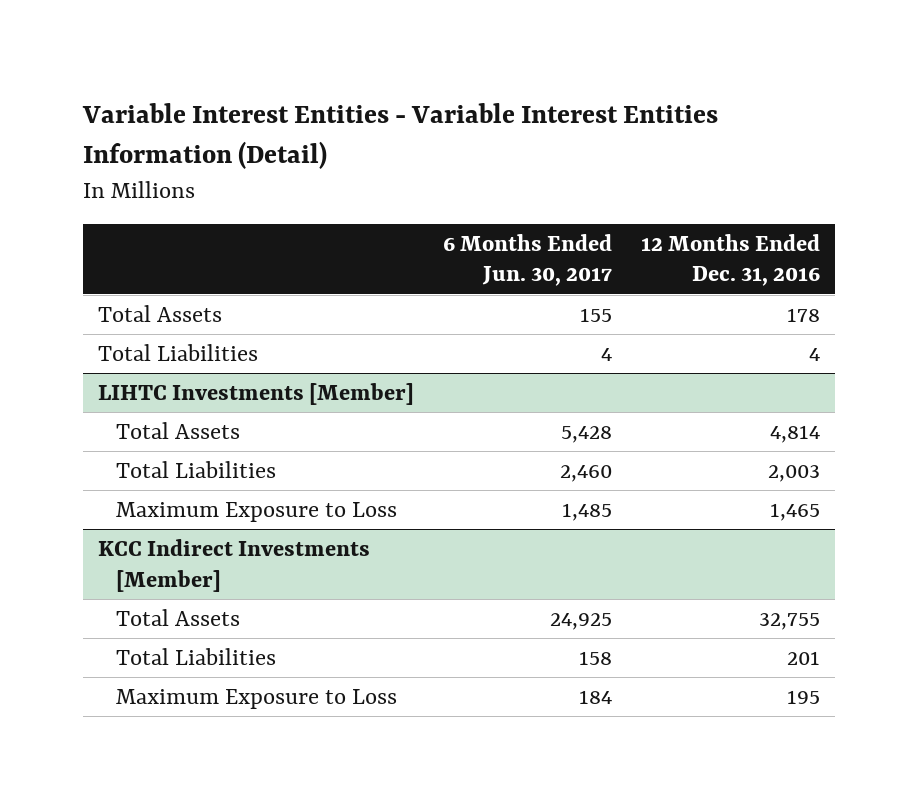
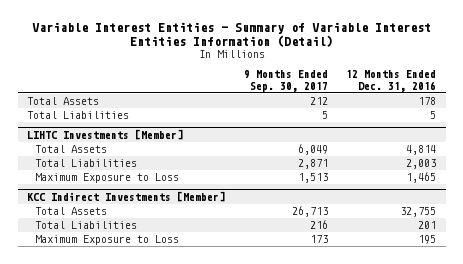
[82,103,719,170] Variable Interest Entities - Variable Interest Entities Information (Detail) -> [31,21,431,47] Variable Interest Entities - Summary of Variable Interest Entities Information (Detail)
[443,233,613,287] 6 Months Ended Jun. 30, 2017 -> none
none -> [243,70,328,92] 9 Months Ended Sep. 30, 2017
[809,348,821,362] 4 -> [430,111,437,120] 5

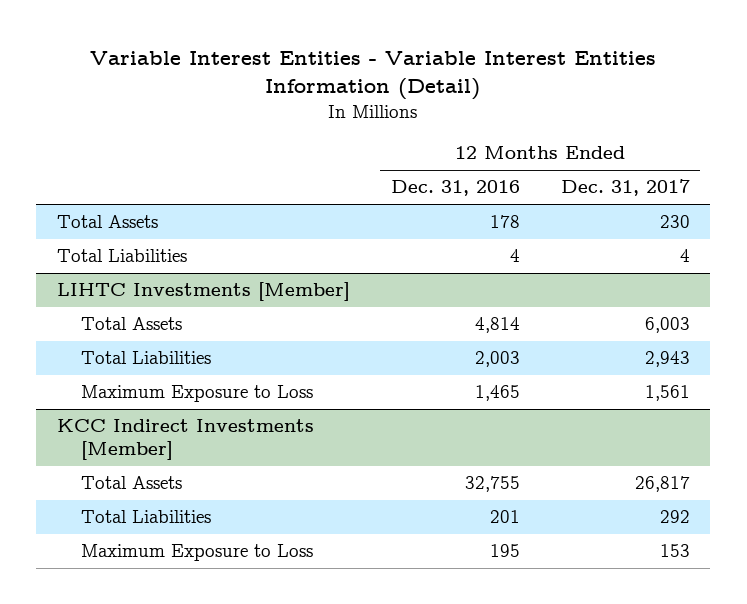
[31,21,431,47] Variable Interest Entities - Summary of Variable Interest Entities Information (Detail) -> [90,50,657,101] Variable Interest Entities - Variable Interest Entities Information (Detail)
[243,70,328,92] 9 Months Ended Sep. 30, 2017 -> none
none -> [560,179,690,197] Dec. 31, 2017
[430,111,437,120] 5 -> [509,249,520,263] 4

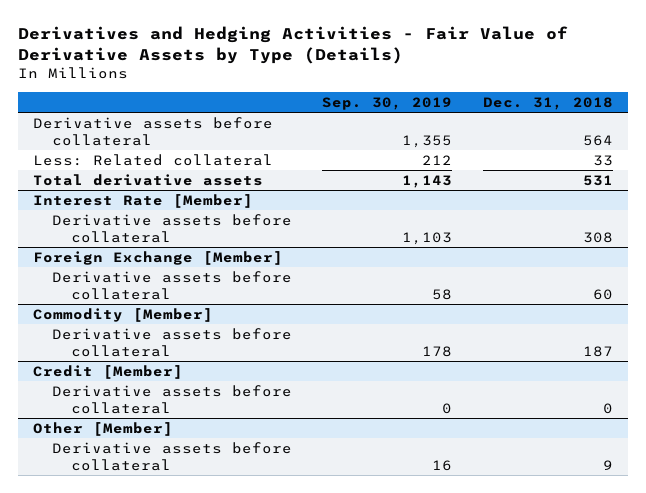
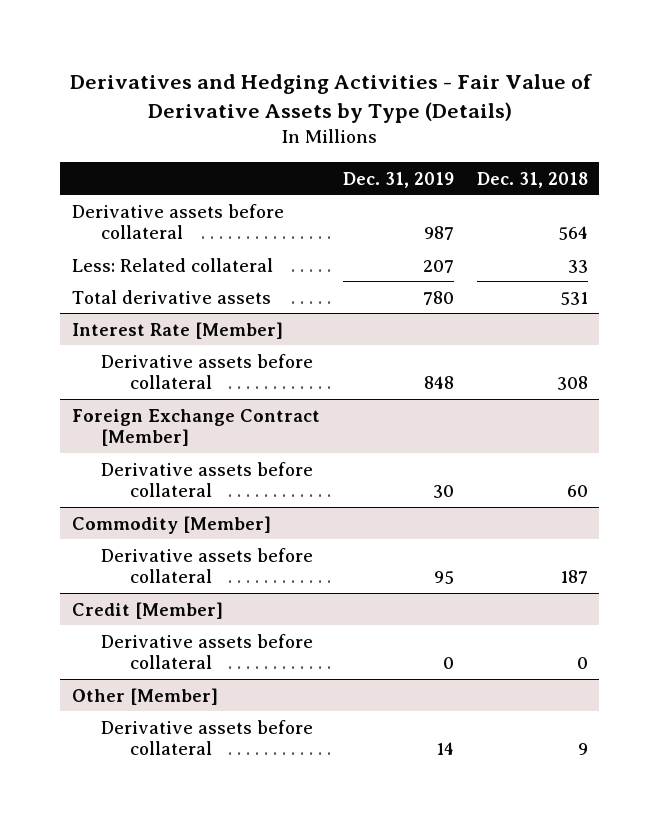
[322,96,453,110] Sep. 30, 2019 -> none
none -> [342,171,454,188] Dec. 31, 2019
[33,250,284,265] Foreign Exchange [Member] -> [71,408,320,447] Foreign Exchange Contract [Member]

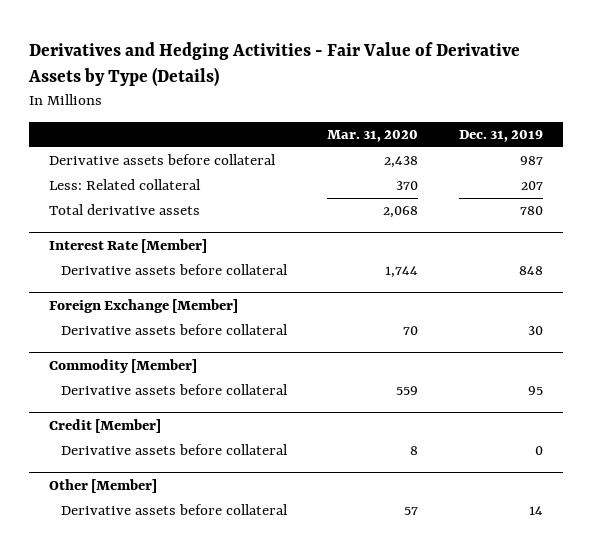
[476,171,588,188] Dec. 31, 2018 -> none
none -> [327,130,419,143] Mar. 31, 2020
[71,408,320,447] Foreign Exchange Contract [Member] -> [49,299,239,314] Foreign Exchange [Member]

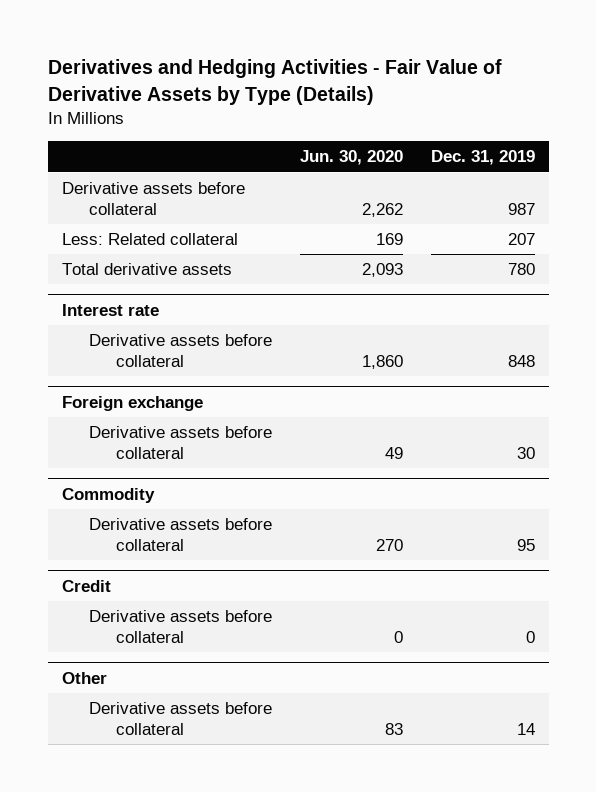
[327,130,419,143] Mar. 31, 2020 -> none
none -> [299,150,403,166] Jun. 30, 2020
[49,239,208,254] Interest Rate [Member] -> [61,303,159,316] Interest rate
[49,299,239,314] Foreign Exchange [Member] -> [61,395,203,411] Foreign exchange
[49,359,198,374] Commodity [Member] -> [61,487,155,503] Commodity
[49,419,162,434] Credit [Member] -> [61,579,111,592] Credit
[49,479,158,494] Other [Member] -> [61,671,107,684] Other

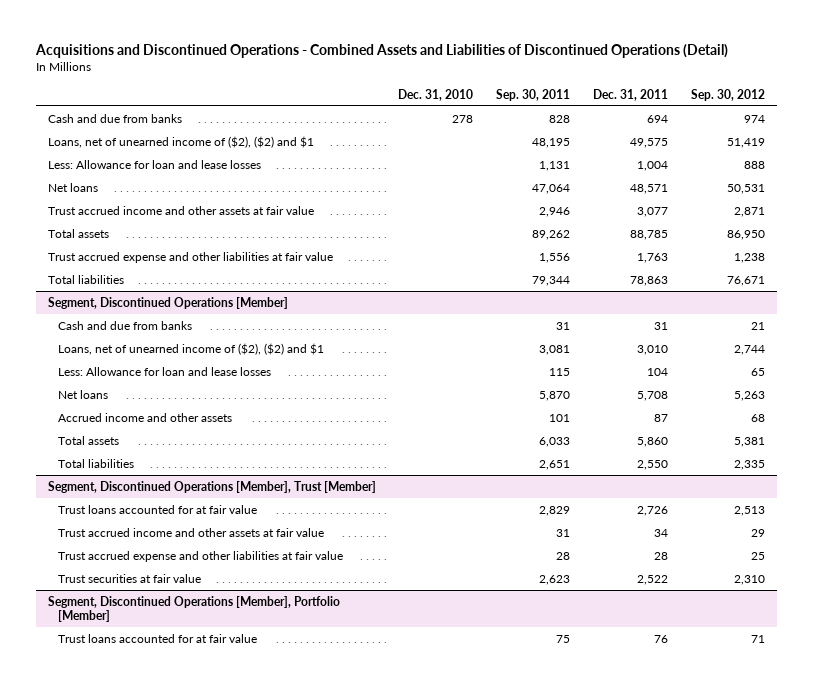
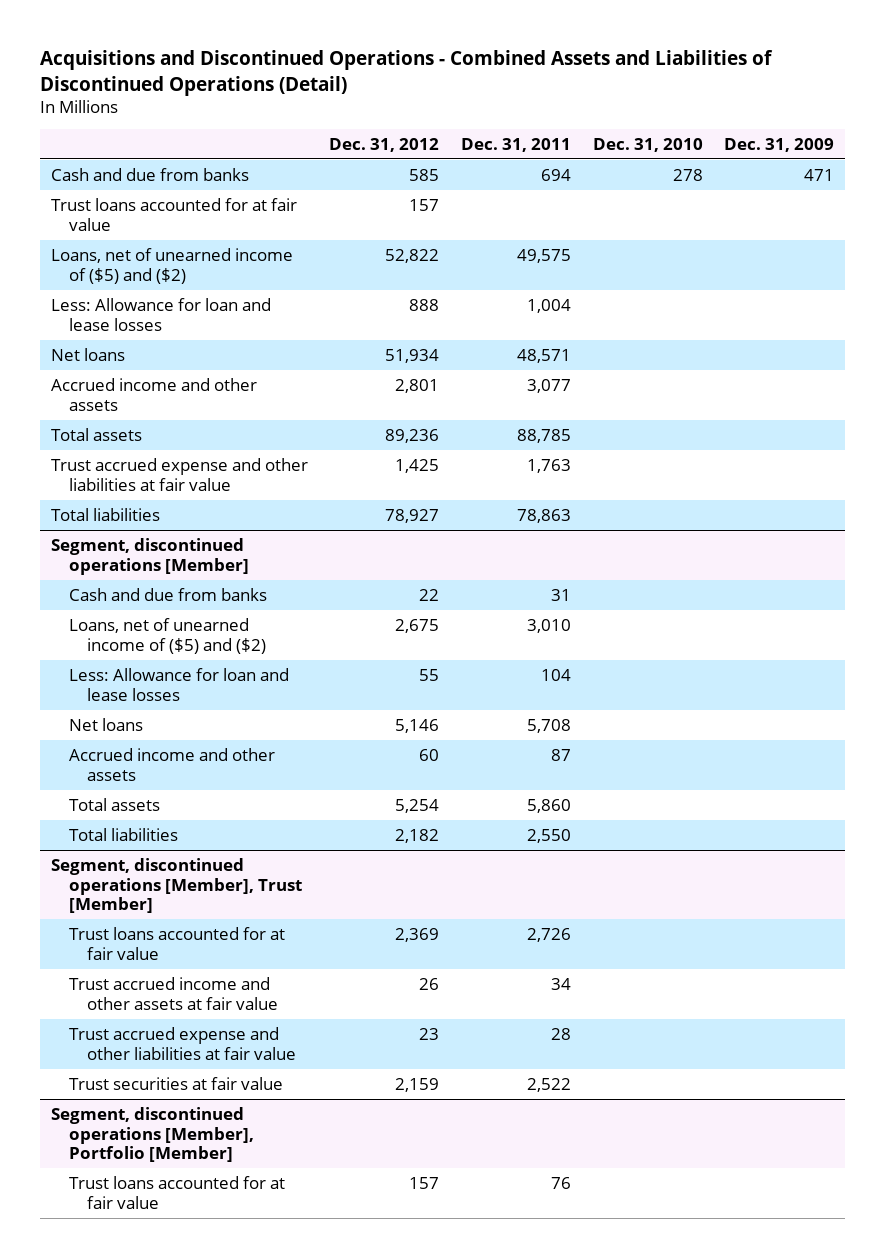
[496,88,571,101] Sep. 30, 2011 -> none
[691,88,766,101] Sep. 30, 2012 -> none
none -> [329,137,440,152] Dec. 31, 2012
none -> [724,137,835,152] Dec. 31, 2009
none -> [50,197,297,231] Trust loans accounted for at fair value
[47,135,314,148] Loans, net of unearned income of ($2), ($2) and $1 -> [50,247,293,284] Loans, net of unearned income of ($5) and ($2)
[47,205,314,215] Trust accrued income and other assets at fair value -> [50,377,257,411] Accrued income and other assets
[47,296,288,309] Segment, Discontinued Operations [Member] -> [50,537,249,575] Segment, discontinued operations [Member]
[58,342,325,355] Loans, net of unearned income of ($2), ($2) and $1 -> [68,617,266,654] Loans, net of unearned income of ($5) and ($2)
[47,480,376,493] Segment, Discontinued Operations [Member], Trust [Member] -> [50,857,302,914] Segment, discontinued operations [Member], Trust [Member]
[47,595,340,622] Segment, Discontinued Operations [Member], Portfolio [Member] -> [50,1106,254,1163] Segment, discontinued operations [Member], Portfolio [Member]

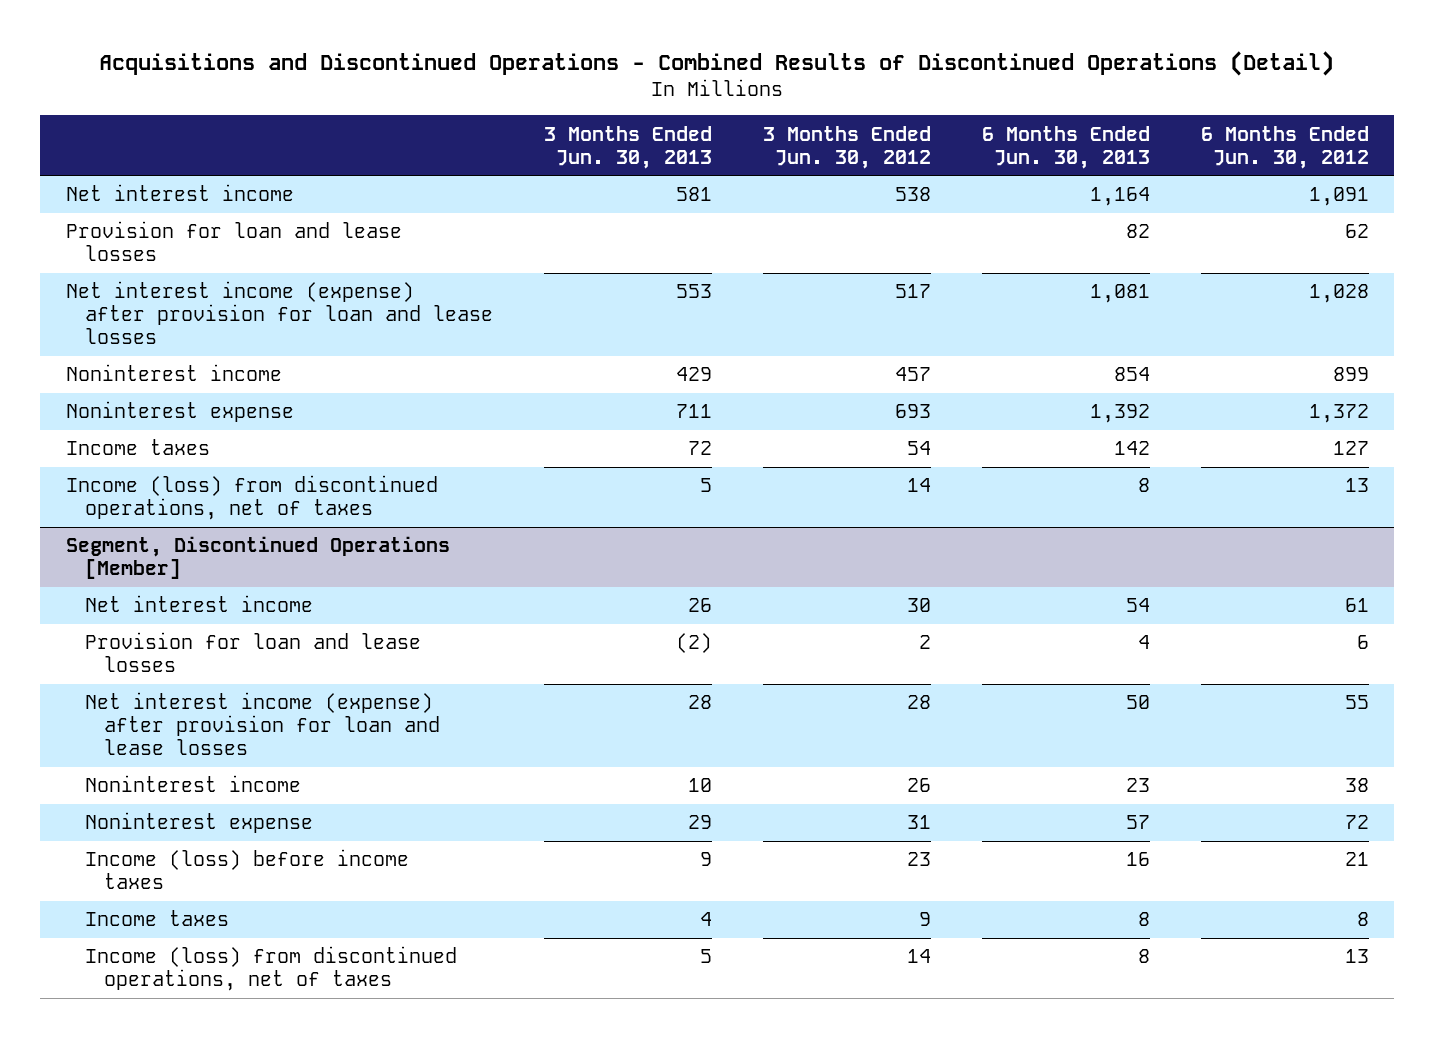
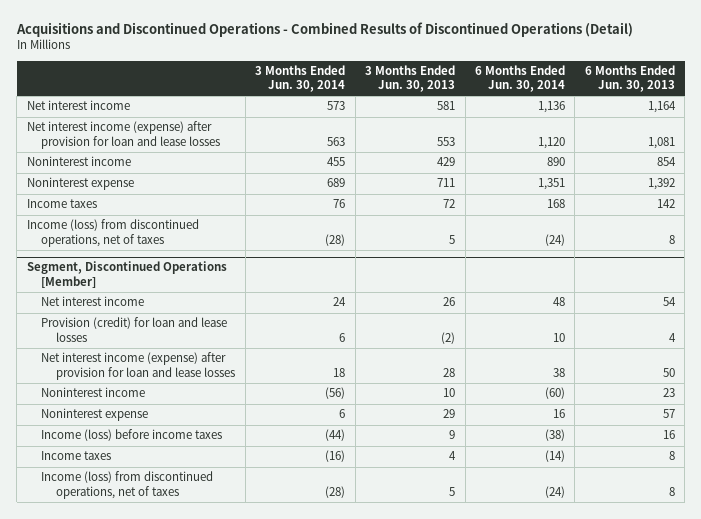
[762,125,931,169] 3 Months Ended Jun. 30, 2012 -> none
[1200,125,1369,169] 6 Months Ended Jun. 30, 2012 -> none
none -> [255,65,346,93] 3 Months Ended Jun. 30, 2014
none -> [475,65,566,93] 6 Months Ended Jun. 30, 2014
[65,221,402,262] Provision for loan and lease losses -> none
[84,632,421,673] Provision for loan and lease losses -> [41,317,228,342] Provision (credit) for loan and lease losses

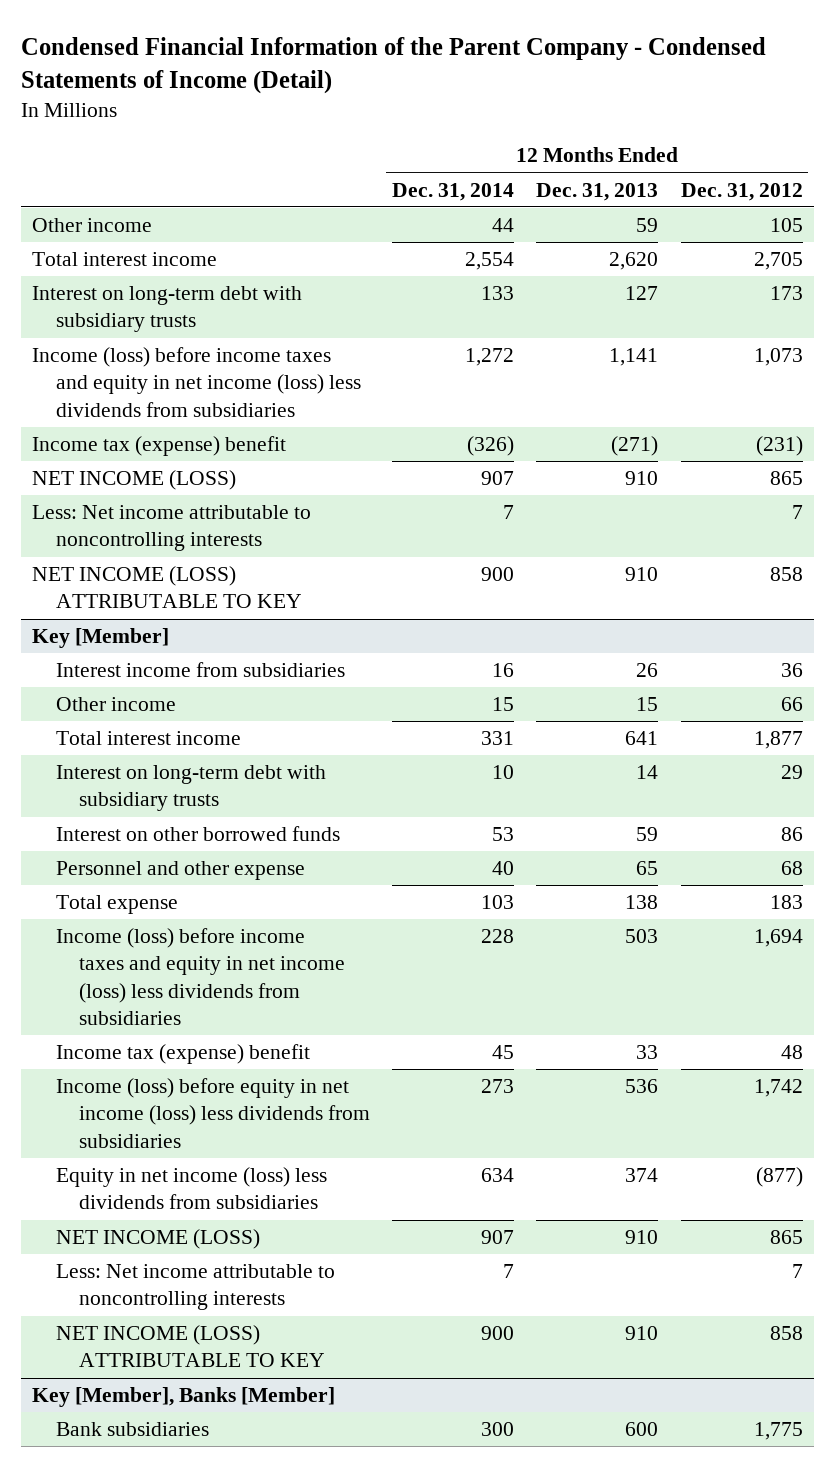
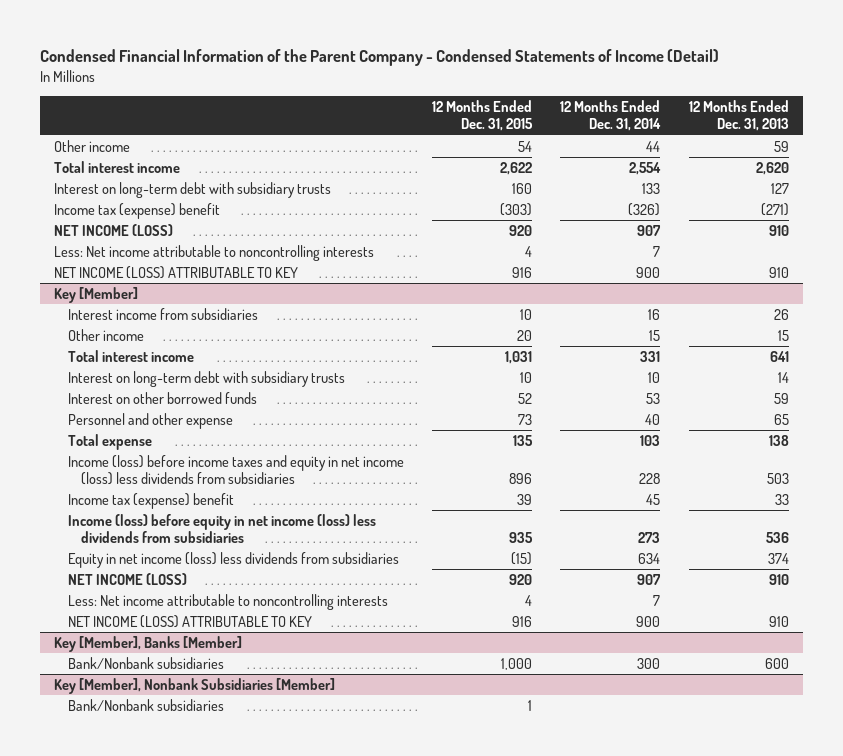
[680,182,803,201] Dec. 31, 2012 -> none
none -> [431,100,533,132] 12 Months Ended Dec. 31, 2015
[32,347,361,417] Income (loss) before income taxes and equity in net income (loss) less dividends from subsidiaries -> none
[55,1422,209,1437] Bank subsidiaries -> [67,656,224,669] Bank/Nonbank subsidiaries
none -> [54,677,336,694] Key [Member], Nonbank Subsidiaries [Member]
none -> [67,698,224,711] Bank/Nonbank subsidiaries

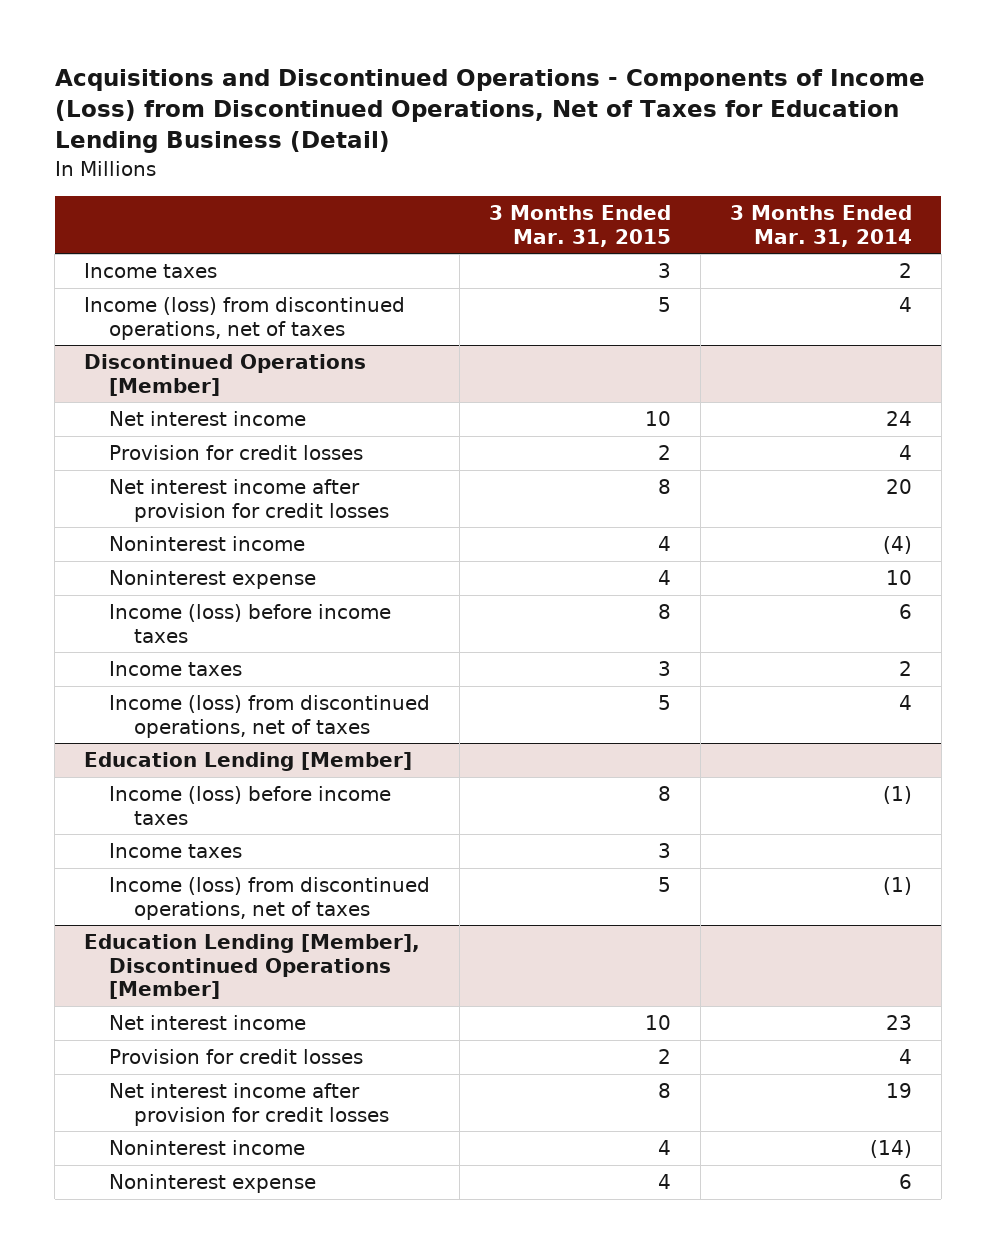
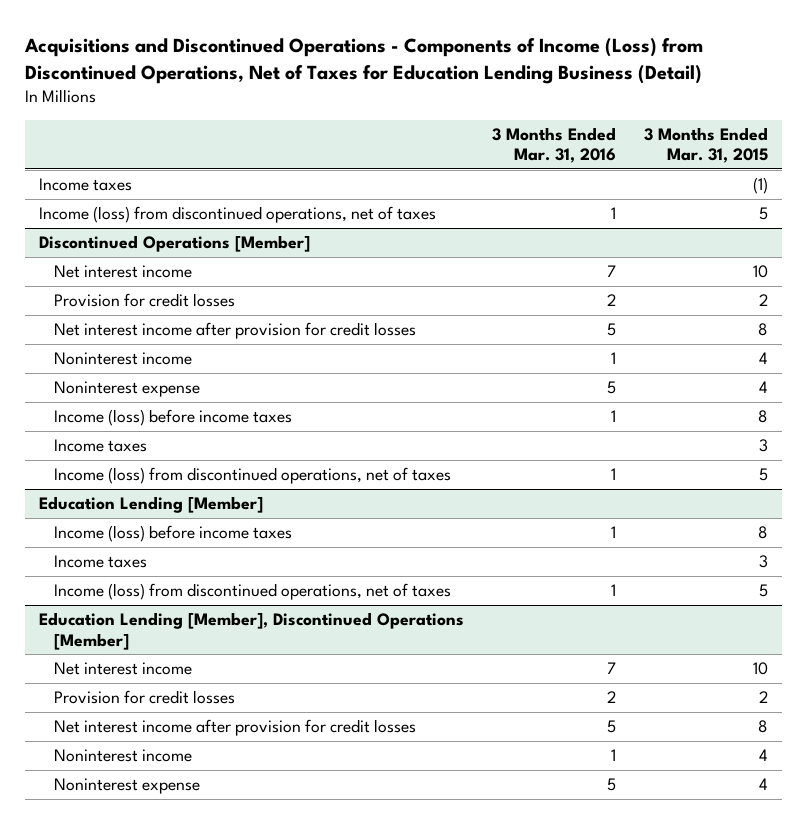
[729,204,912,247] 3 Months Ended Mar. 31, 2014 -> none
none -> [492,126,617,164] 3 Months Ended Mar. 31, 2016
[657,263,671,279] 3 -> [753,177,769,195] (1)

